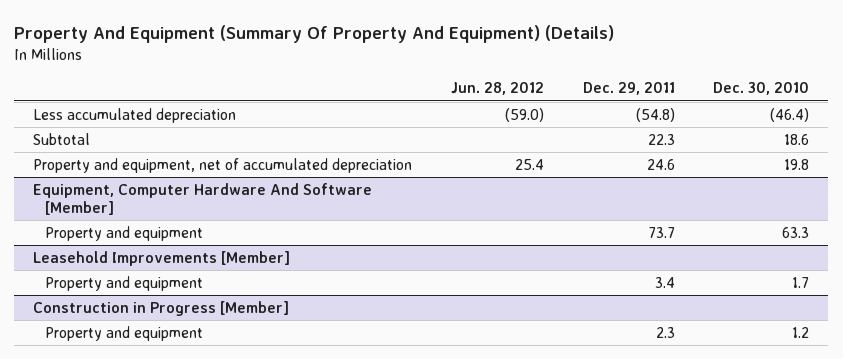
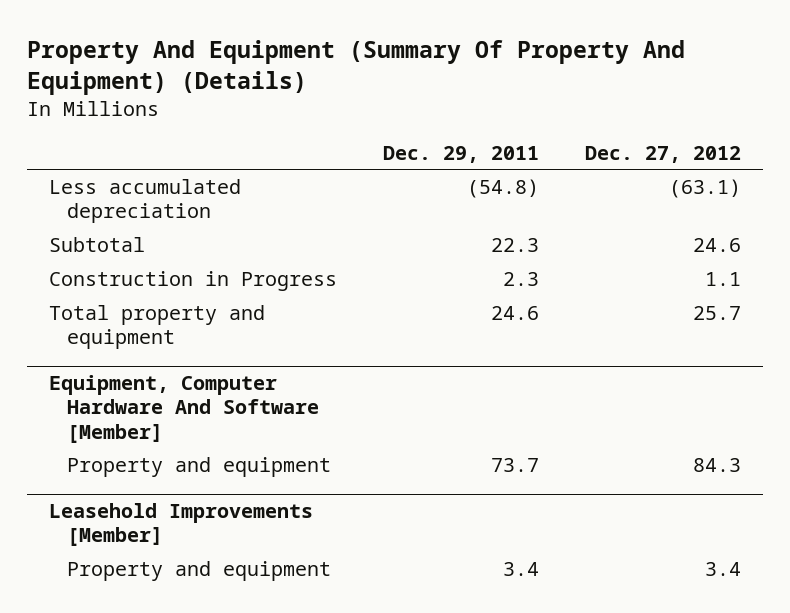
[451,82,545,96] Jun. 28, 2012 -> none
[713,82,810,96] Dec. 30, 2010 -> none
none -> [584,145,741,163] Dec. 27, 2012
none -> [49,270,338,291] Construction in Progress
[33,157,413,173] Property and equipment, net of accumulated depreciation -> [49,304,266,350] Total property and equipment
[33,300,290,316] Construction in Progress [Member] -> none
[45,325,204,341] Property and equipment -> none

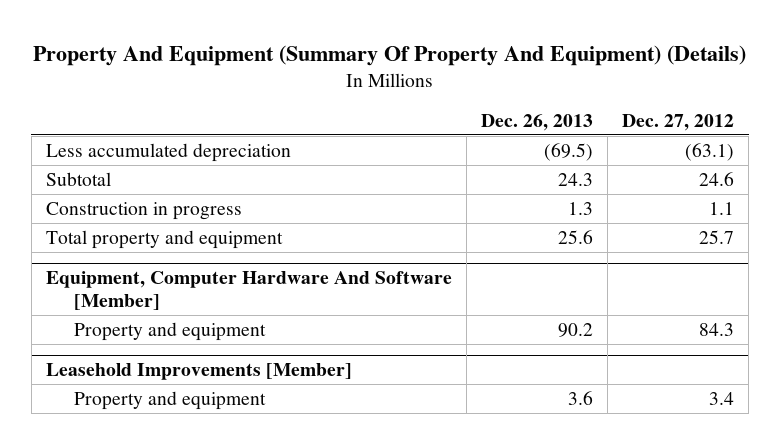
[382,145,539,163] Dec. 29, 2011 -> none
none -> [481,113,594,131] Dec. 26, 2013
[49,270,338,291] Construction in Progress -> [45,201,242,220] Construction in progress

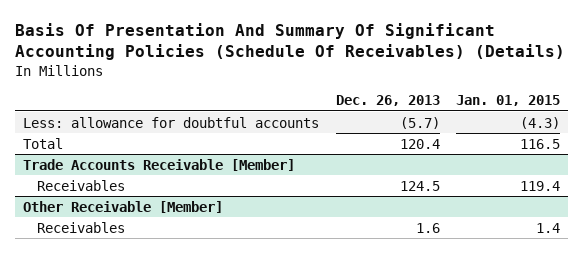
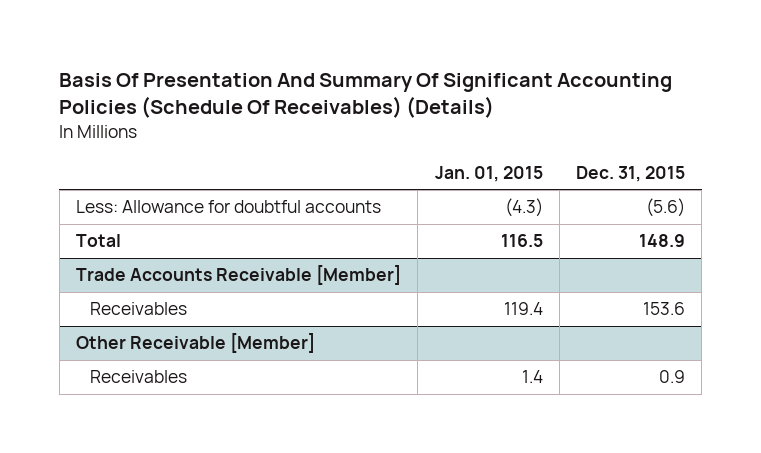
[335,95,440,107] Dec. 26, 2013 -> none
none -> [575,165,685,182] Dec. 31, 2015
[23,116,320,128] Less: allowance for doubtful accounts -> [76,200,382,214] Less: Allowance for doubtful accounts

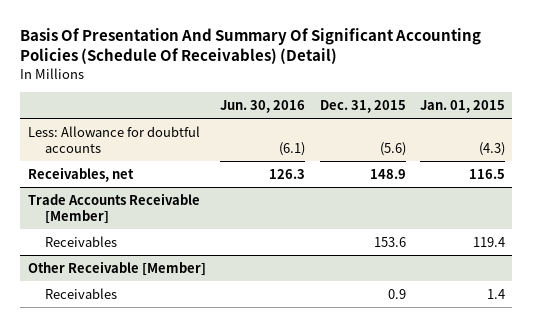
[59,72,673,118] Basis Of Presentation And Summary Of Significant Accounting Policies (Schedule Of Receivables) (Details) -> [20,27,482,65] Basis Of Presentation And Summary Of Significant Accounting Policies (Schedule Of Receivables) (Detail)
none -> [220,99,306,113] Jun. 30, 2016
[76,234,122,248] Total -> [27,166,134,182] Receivables, net

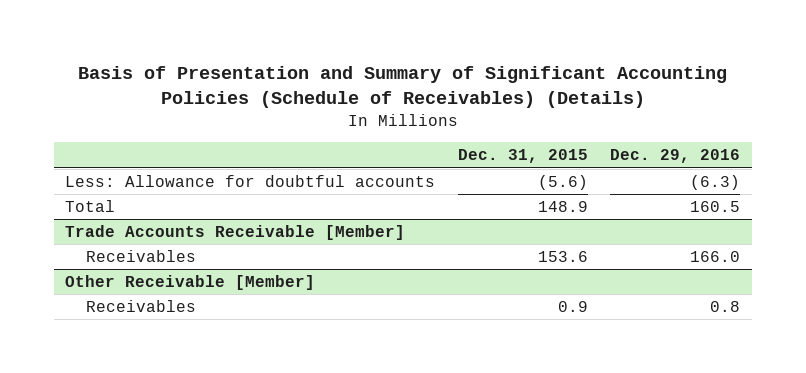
[20,27,482,65] Basis Of Presentation And Summary Of Significant Accounting Policies (Schedule Of Receivables) (Detail) -> [77,66,727,109] Basis of Presentation and Summary of Significant Accounting Policies (Schedule of Receivables) (Details)
[220,99,306,113] Jun. 30, 2016 -> none
[420,99,506,113] Jan. 01, 2015 -> none
none -> [610,149,741,164] Dec. 29, 2016
[27,166,134,182] Receivables, net -> [65,200,116,213] Total

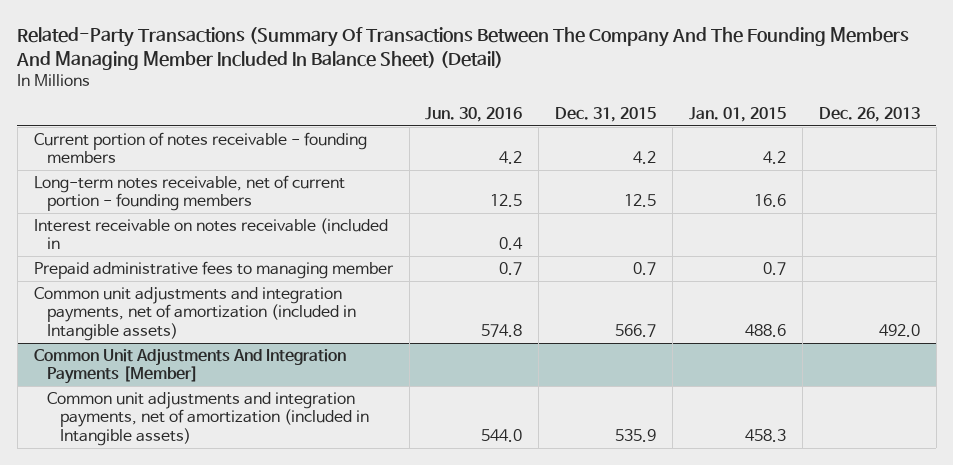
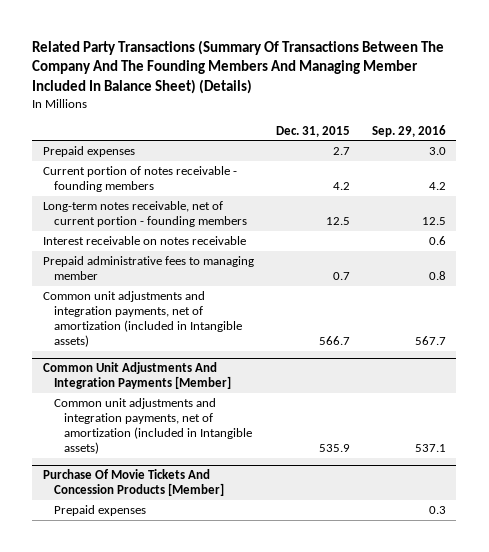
[16,27,910,71] Related-Party Transactions (Summary Of Transactions Between The Company And The Founding Members And Managing Member Included In Balance Sheet) (Detail) -> [32,39,445,95] Related Party Transactions (Summary Of Transactions Between The Company And The Founding Members And Managing Member Included In Balance Sheet) (Details)
[425,107,523,123] Jun. 30, 2016 -> none
[688,107,786,123] Jan. 01, 2015 -> none
[818,107,920,123] Dec. 26, 2013 -> none
none -> [371,124,446,137] Sep. 29, 2016
none -> [43,145,136,157] Prepaid expenses
[33,217,388,250] Interest receivable on notes receivable (included in -> [43,235,247,245] Interest receivable on notes receivable
none -> [43,469,224,497] Purchase Of Movie Tickets And Concession Products [Member]
none -> [53,504,146,516] Prepaid expenses

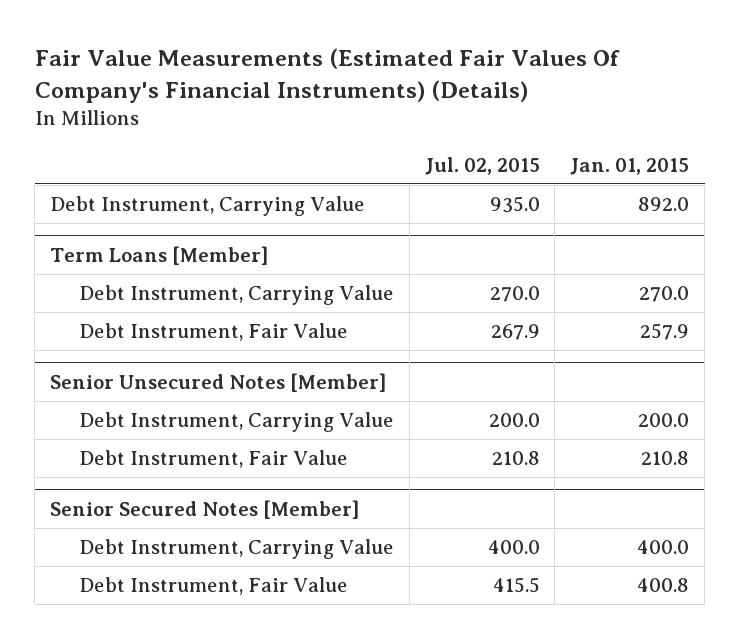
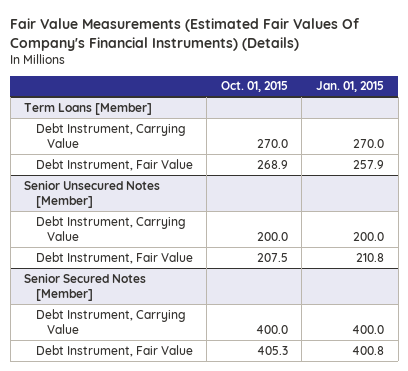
[424,156,540,175] Jul. 02, 2015 -> none
none -> [220,81,288,93] Oct. 01, 2015
[49,196,365,217] Debt Instrument, Carrying Value -> none

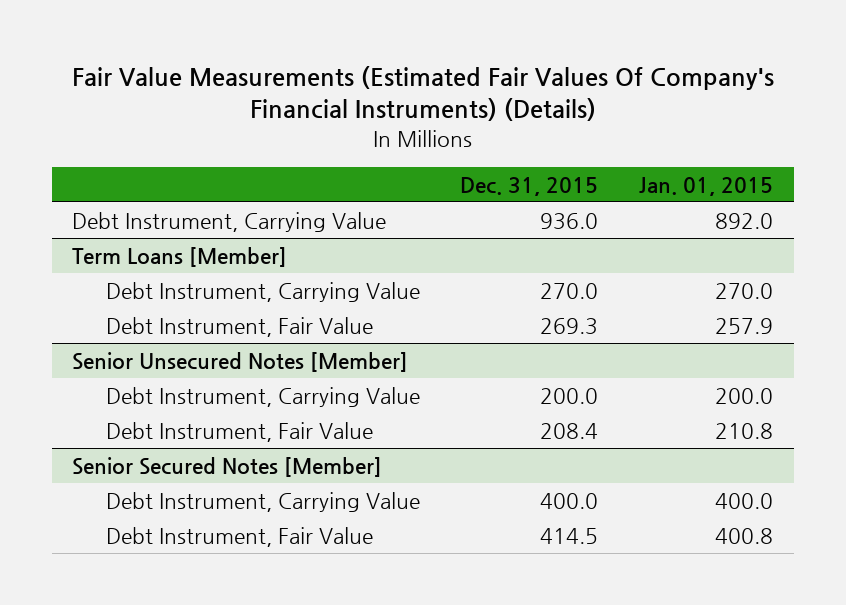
[220,81,288,93] Oct. 01, 2015 -> none
none -> [460,176,599,196] Dec. 31, 2015
none -> [72,211,387,232] Debt Instrument, Carrying Value

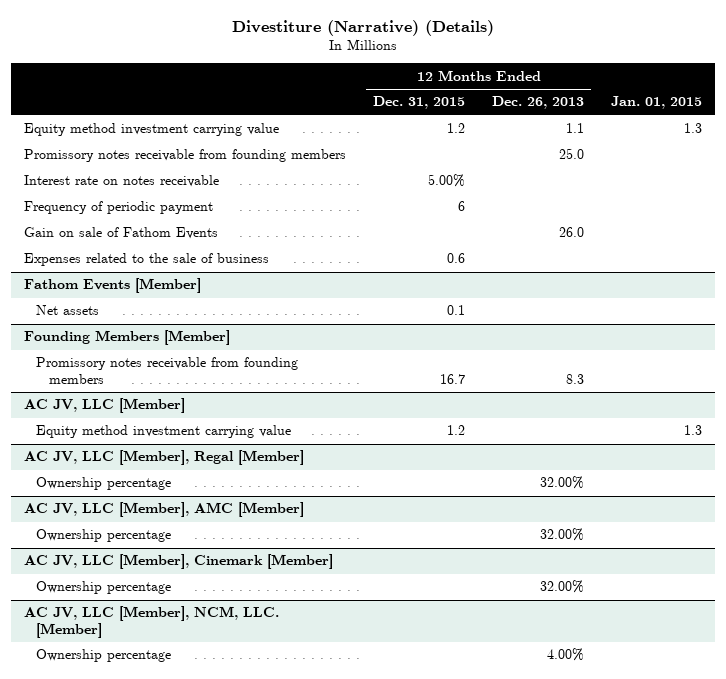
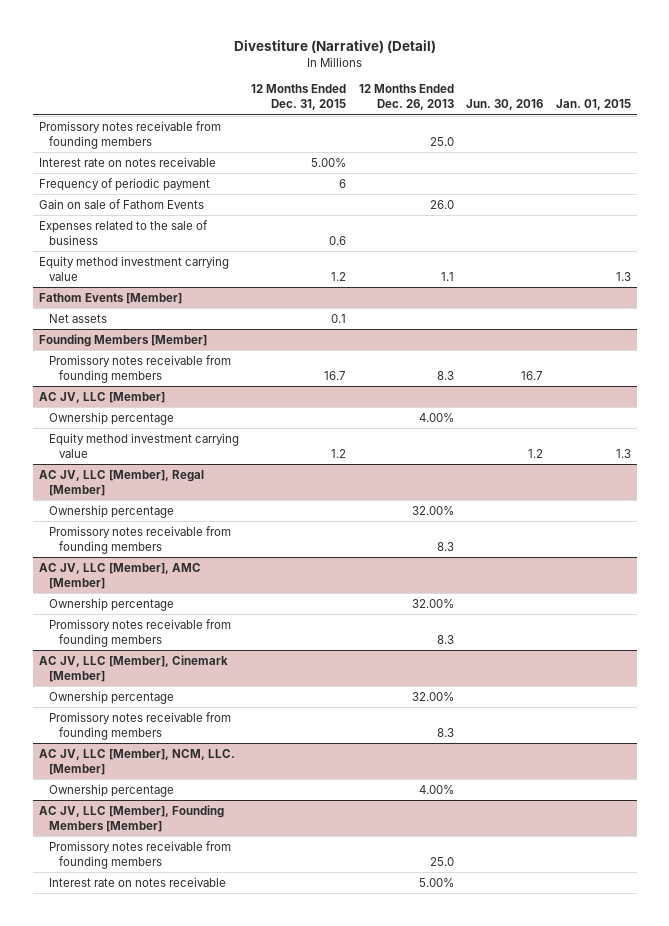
[232,19,495,36] Divestiture (Narrative) (Details) -> [233,39,436,53] Divestiture (Narrative) (Detail)
none -> [466,99,544,111] Jun. 30, 2016
[24,123,280,137] Equity method investment carrying value -> [38,255,229,281] Equity method investment carrying value
none -> [48,411,174,425] Ownership percentage
none -> [48,525,231,554] Promissory notes receivable from founding members
none -> [48,618,231,647] Promissory notes receivable from founding members
none -> [48,711,231,740] Promissory notes receivable from founding members
none -> [38,804,224,832] AC JV, LLC [Member], Founding Members [Member]
none -> [48,840,231,869] Promissory notes receivable from founding members
none -> [48,876,226,887] Interest rate on notes receivable

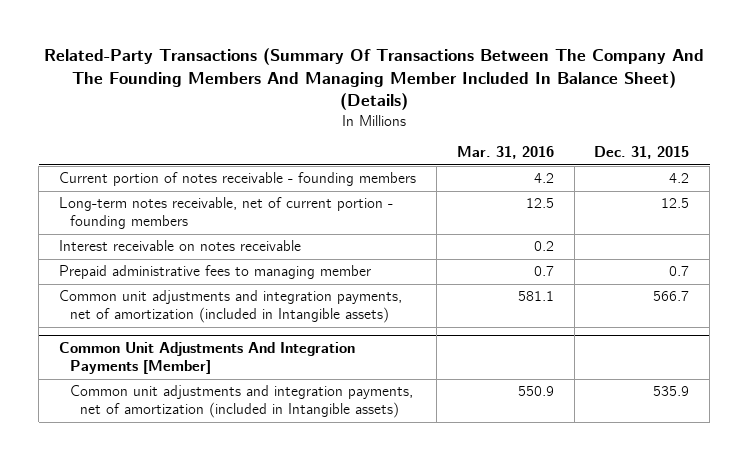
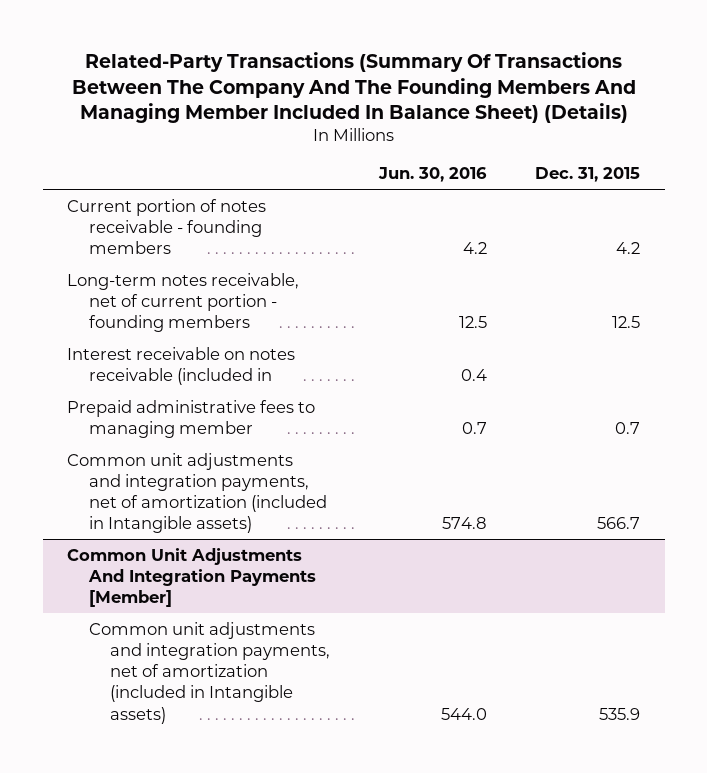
[456,146,554,160] Mar. 31, 2016 -> none
none -> [377,167,487,183] Jun. 30, 2016
[59,240,302,252] Interest receivable on notes receivable -> [66,346,295,385] Interest receivable on notes receivable (included in

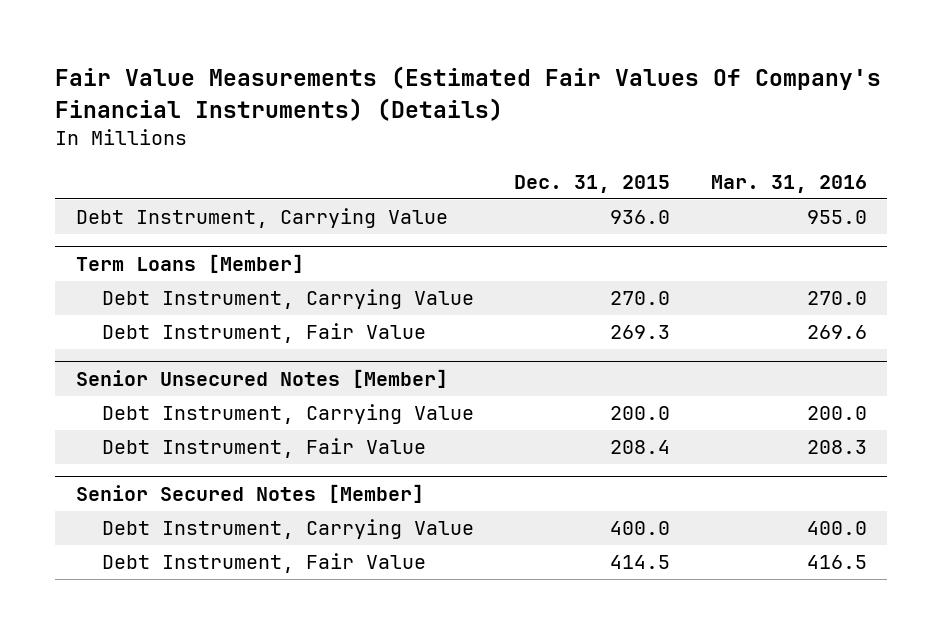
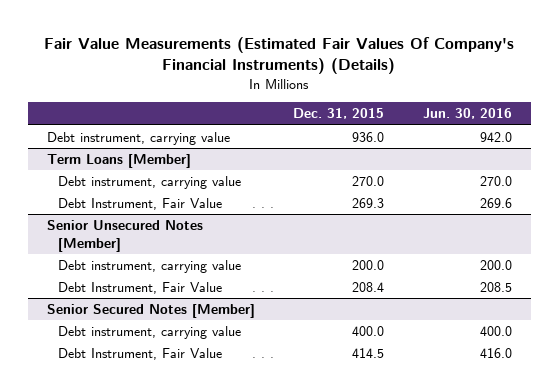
[710,175,867,194] Mar. 31, 2016 -> none
none -> [422,108,512,120] Jun. 30, 2016
[75,208,448,229] Debt Instrument, Carrying Value -> [46,131,230,145] Debt instrument, carrying value
[101,289,474,310] Debt Instrument, Carrying Value -> [57,175,241,189] Debt instrument, carrying value
[101,404,474,425] Debt Instrument, Carrying Value -> [57,259,241,273] Debt instrument, carrying value
[101,519,474,540] Debt Instrument, Carrying Value -> [57,325,241,339] Debt instrument, carrying value

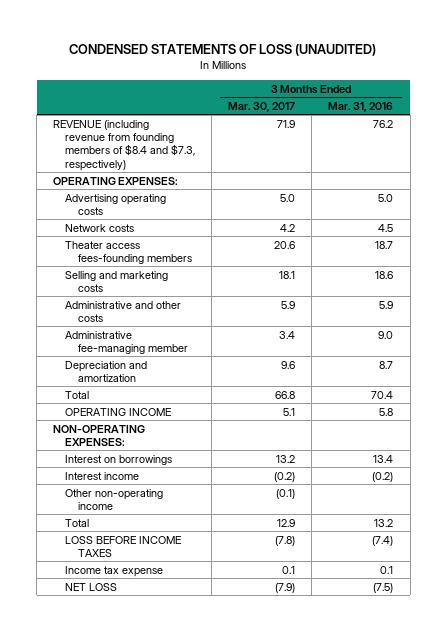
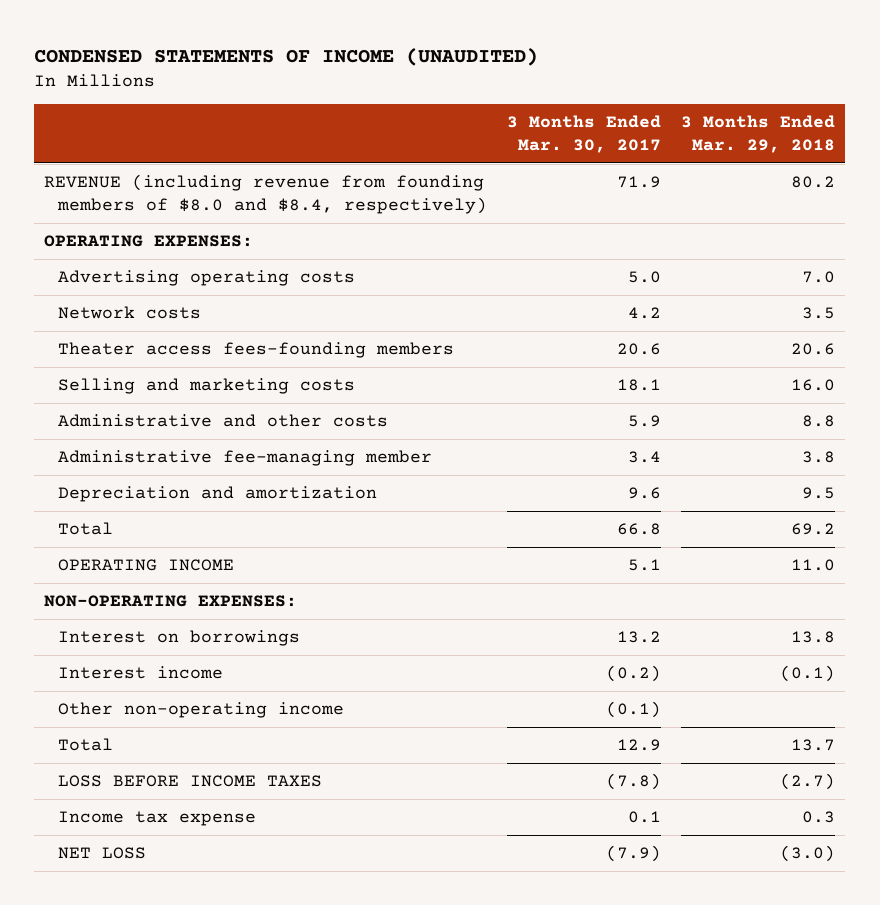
[69,43,377,56] CONDENSED STATEMENTS OF LOSS (UNAUDITED) -> [34,48,539,67] CONDENSED STATEMENTS OF INCOME (UNAUDITED)
[328,101,394,112] Mar. 31, 2016 -> none
none -> [681,115,836,154] 3 Months Ended Mar. 29, 2018
[53,119,196,171] REVENUE (including revenue from founding members of $8.4 and $7.3, respectively) -> [44,174,488,214] REVENUE (including revenue from founding members of $8.0 and $8.4, respectively)

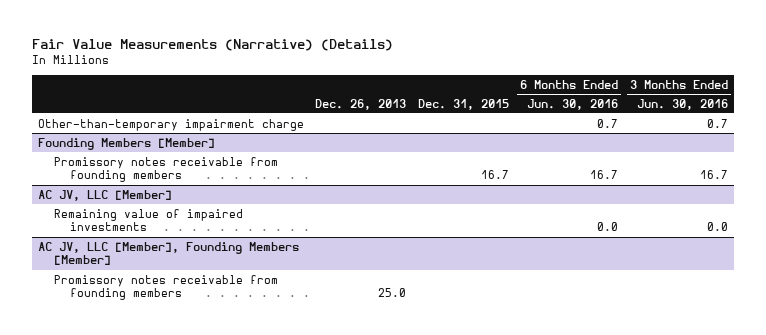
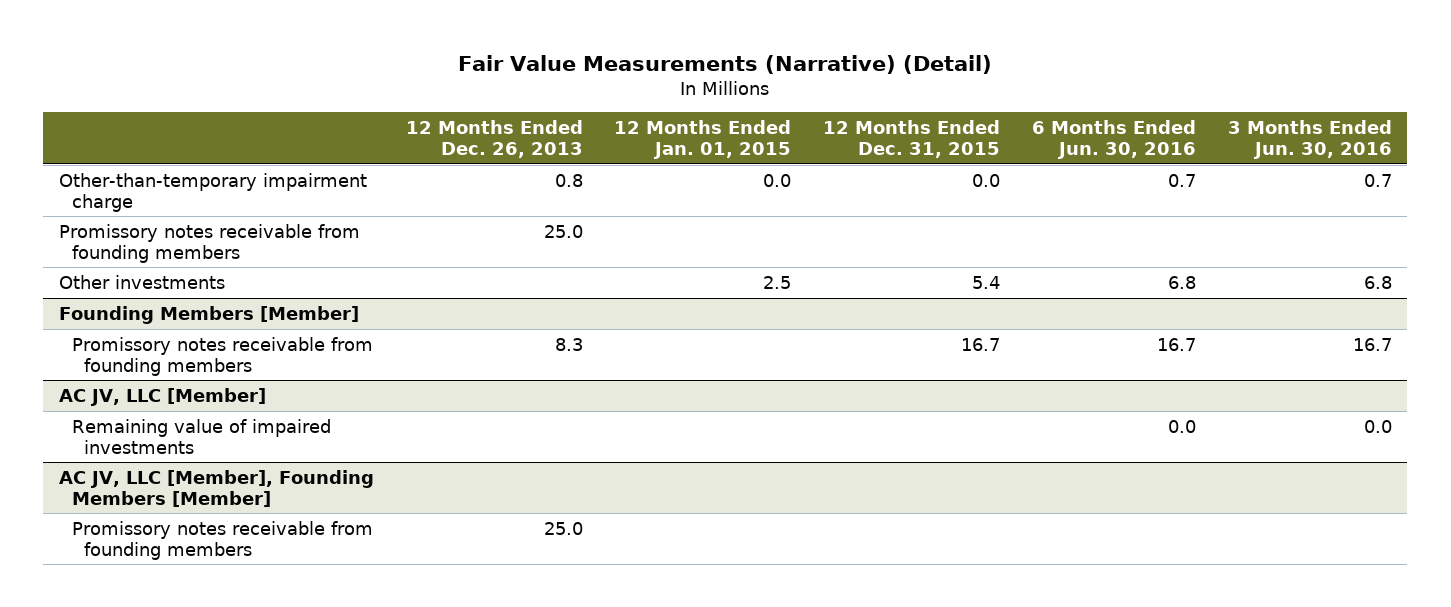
[32,39,394,52] Fair Value Measurements (Narrative) (Details) -> [458,54,993,74] Fair Value Measurements (Narrative) (Detail)
[315,98,407,110] Dec. 26, 2013 -> none
[417,98,509,110] Dec. 31, 2015 -> none
none -> [405,120,583,159] 12 Months Ended Dec. 26, 2013
none -> [614,120,792,160] 12 Months Ended Jan. 01, 2015
none -> [823,120,1001,159] 12 Months Ended Dec. 31, 2015
none -> [59,223,361,263] Promissory notes receivable from founding members
none -> [59,274,226,289] Other investments

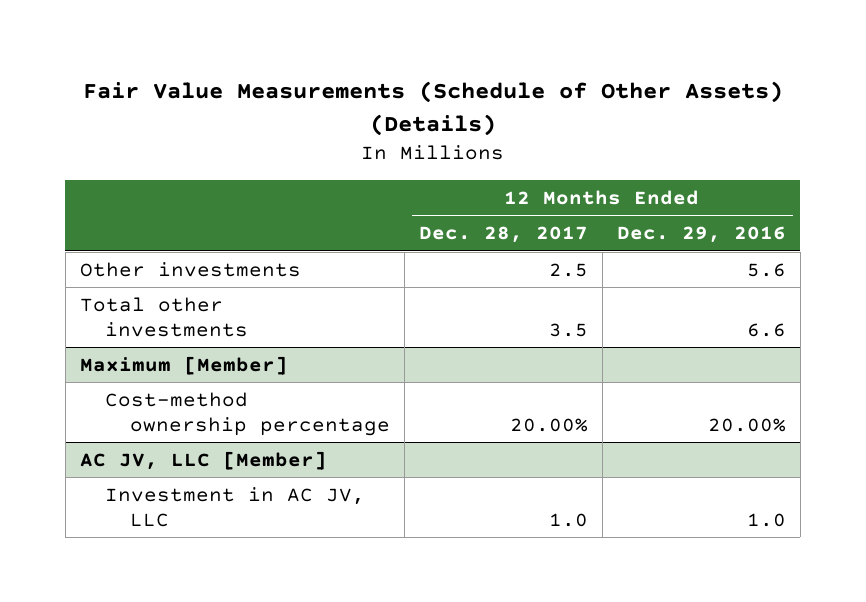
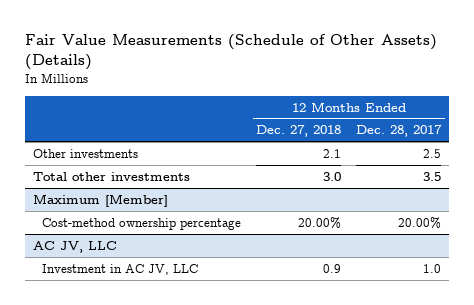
[616,226,786,244] Dec. 29, 2016 -> none
none -> [256,125,342,138] Dec. 27, 2018
[79,450,327,470] AC JV, LLC [Member] -> [32,240,117,253] AC JV, LLC

